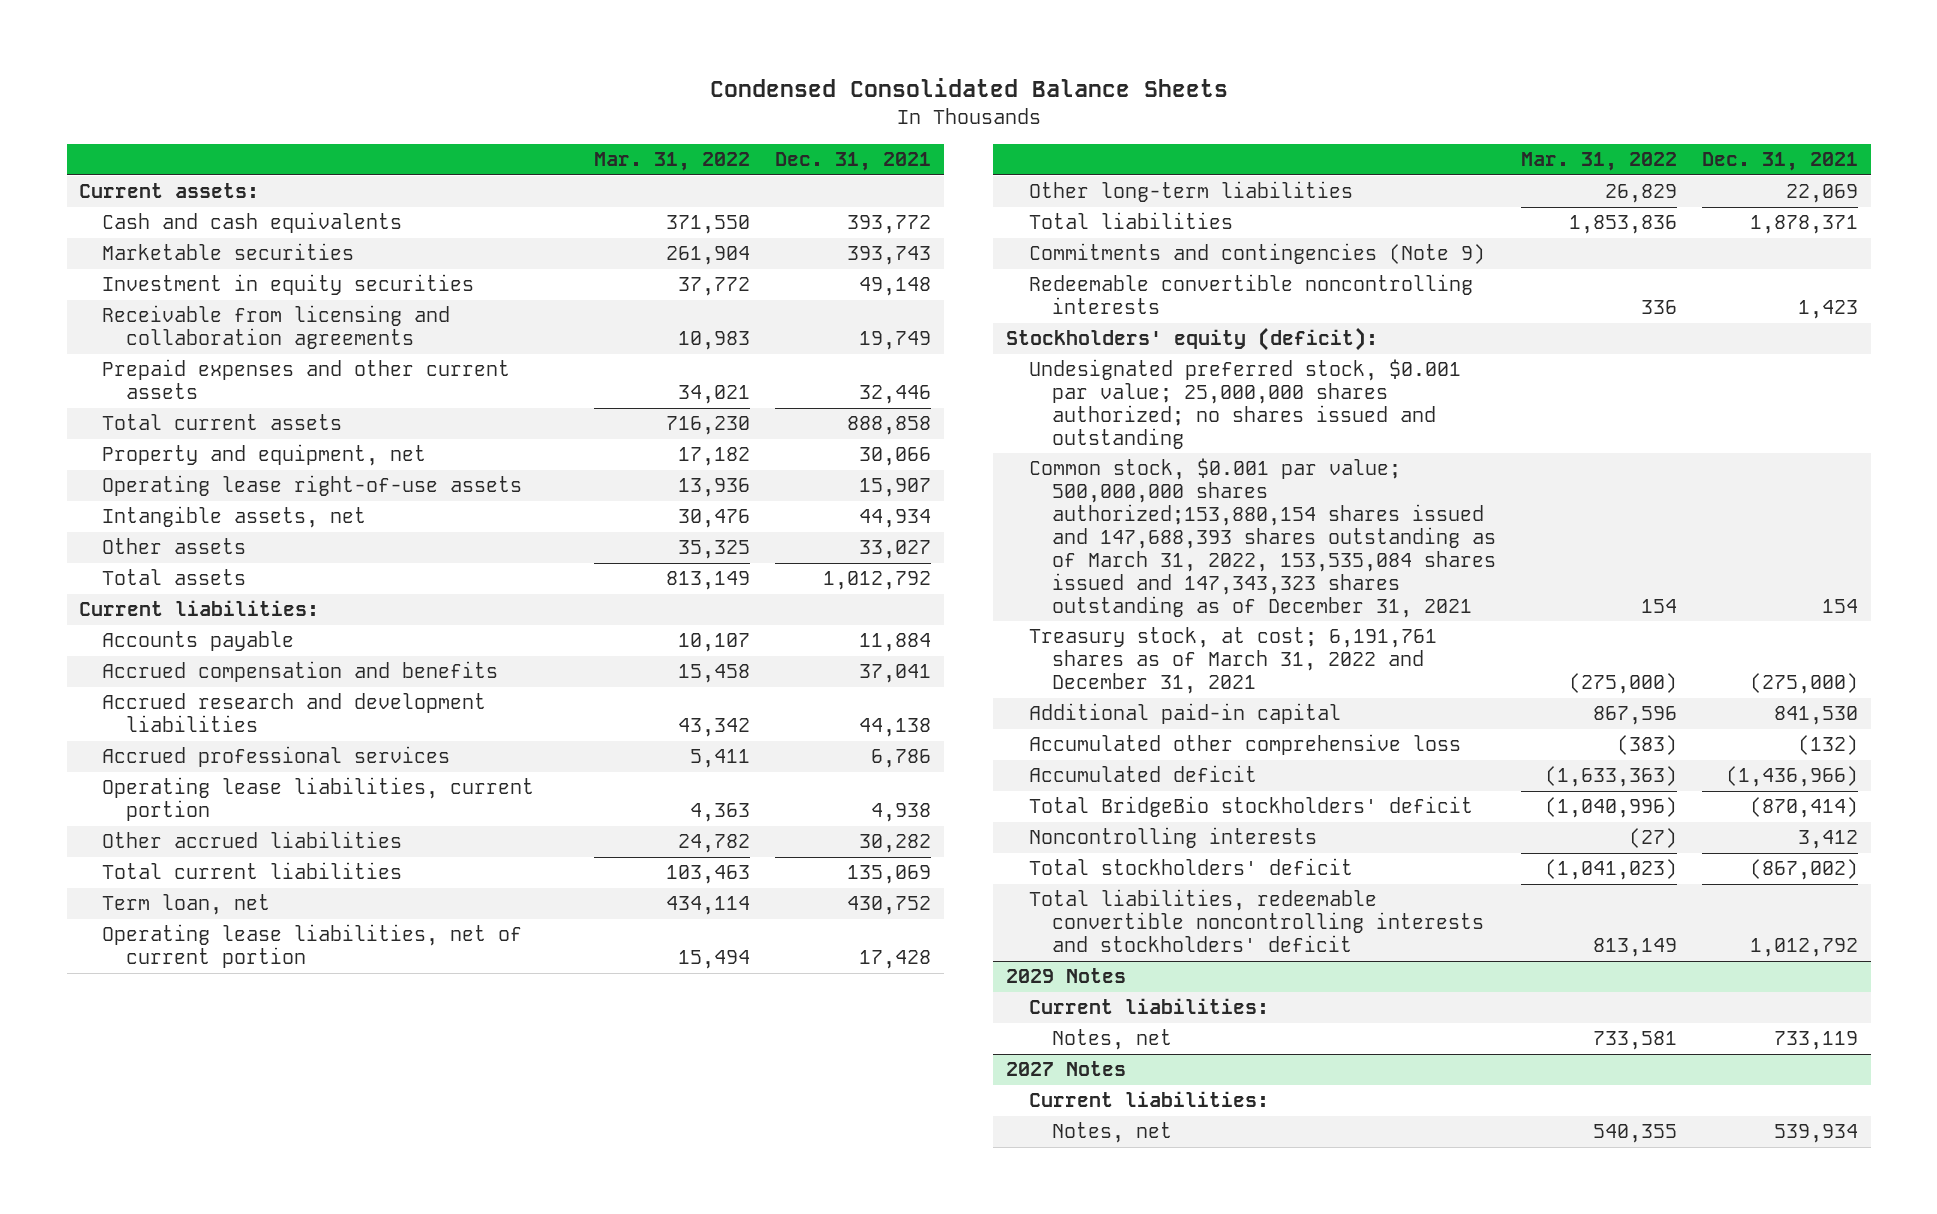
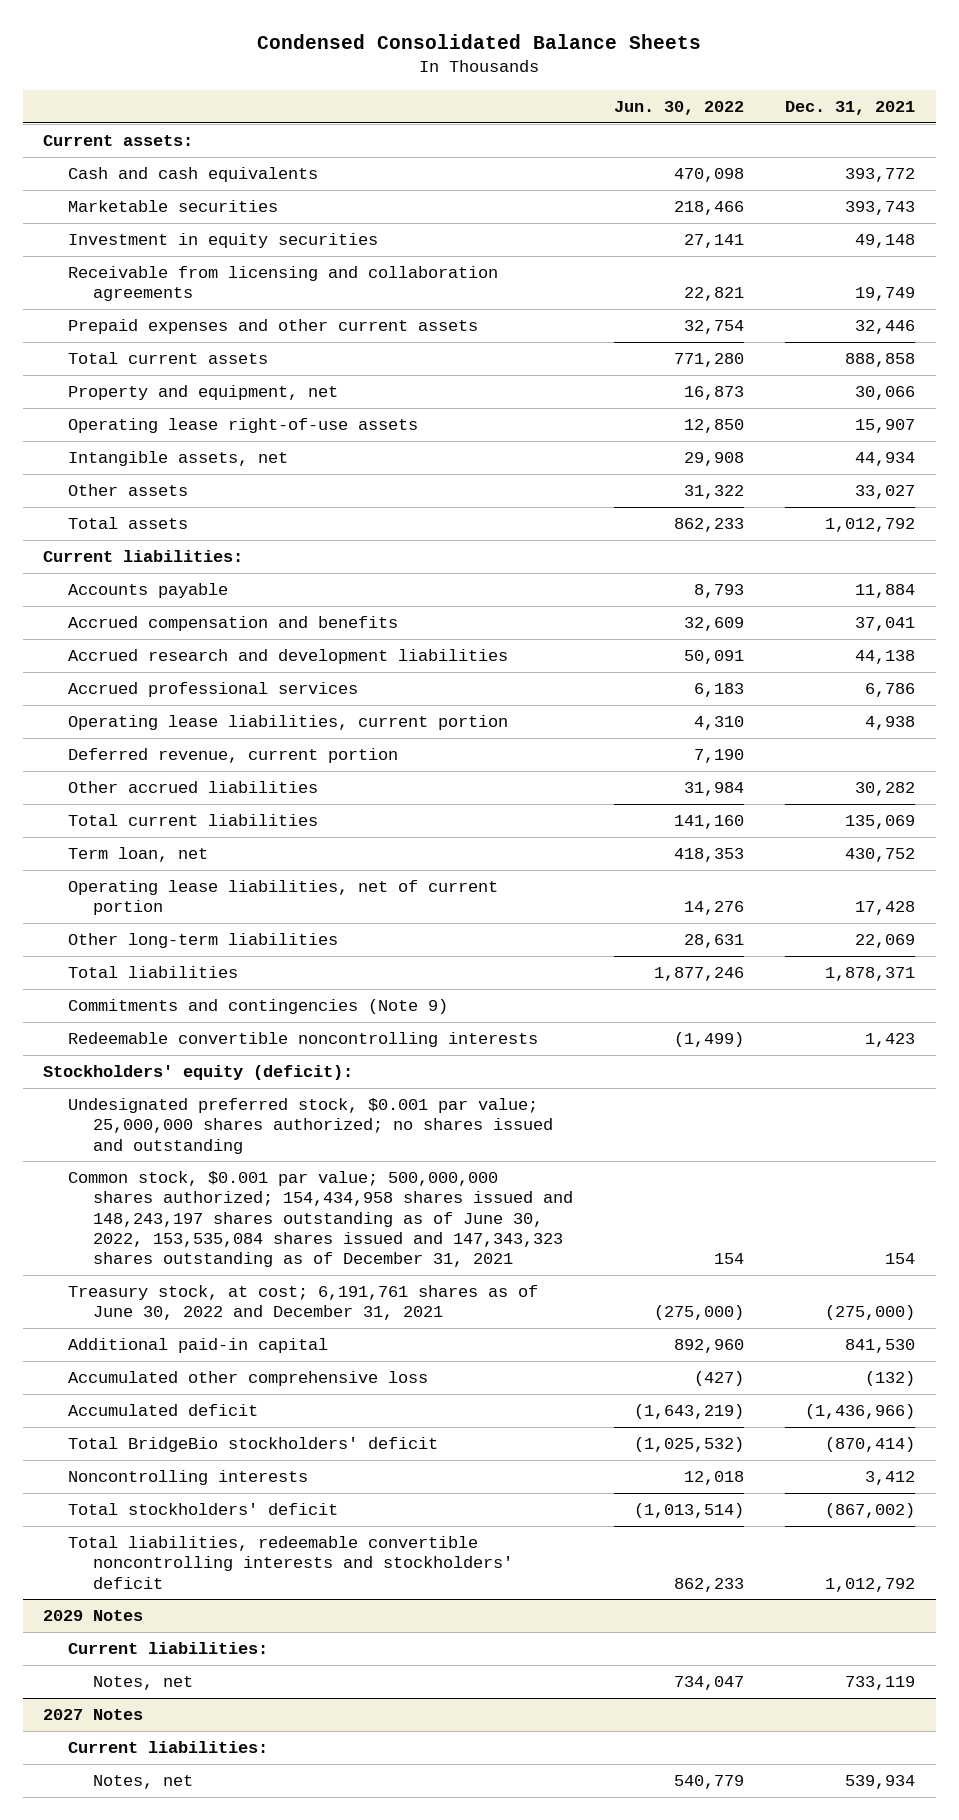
[594,152,751,172] Mar. 31, 2022 -> none
none -> [614,100,745,115] Jun. 30, 2022
none -> [68,748,399,764] Deferred revenue, current portion
[1029,458,1497,619] Common stock, $0.001 par value; 500,000,000 shares authorized;153,880,154 shares issued and 147,688,393 shares outstanding as of March 31, 2022, 153,535,084 shares issued and 147,343,323 shares outstanding as of December 31, 2021 -> [68,1171,574,1268] Common stock, $0.001 par value; 500,000,000 shares authorized; 154,434,958 shares issued and 148,243,197 shares outstanding as of June 30, 2022, 153,535,084 shares issued and 147,343,323 shares outstanding as of December 31, 2021
[1029,627,1438,695] Treasury stock, at cost; 6,191,761 shares as of March 31, 2022 and December 31, 2021 -> [68,1285,539,1321] Treasury stock, at cost; 6,191,761 shares as of June 30, 2022 and December 31, 2021

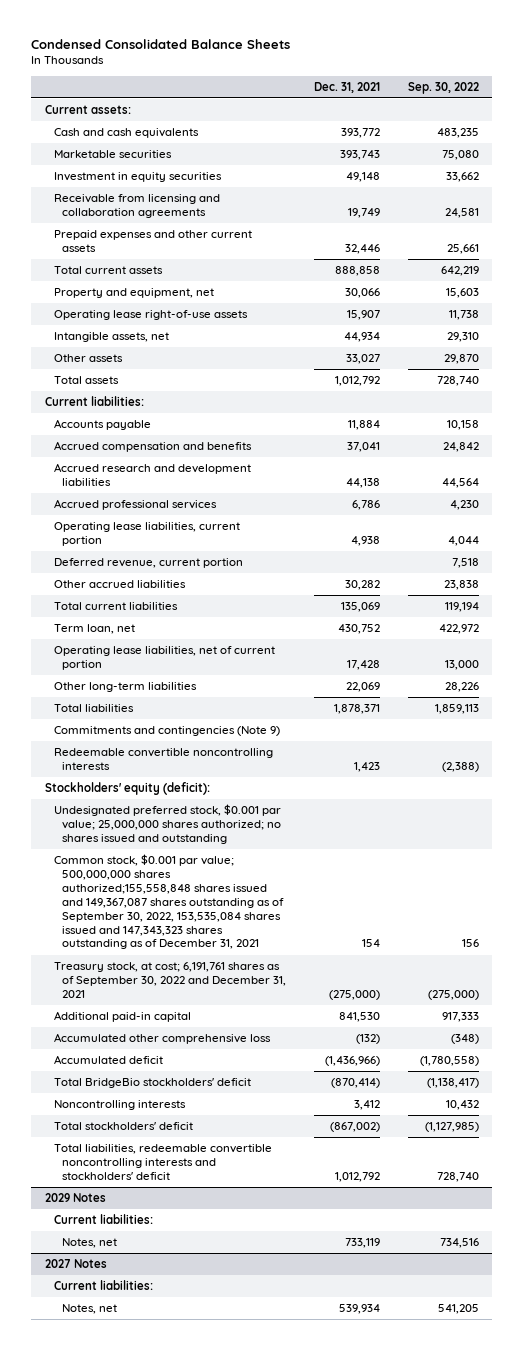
[614,100,745,115] Jun. 30, 2022 -> none
none -> [407,81,479,94] Sep. 30, 2022
[68,1171,574,1268] Common stock, $0.001 par value; 500,000,000 shares authorized; 154,434,958 shares issued and 148,243,197 shares outstanding as of June 30, 2022, 153,535,084 shares issued and 147,343,323 shares outstanding as of December 31, 2021 -> [53,854,285,950] Common stock, $0.001 par value; 500,000,000 shares authorized;155,558,848 shares issued and 149,367,087 shares outstanding as of September 30, 2022, 153,535,084 shares issued and 147,343,323 shares outstanding as of December 31, 2021
[68,1285,539,1321] Treasury stock, at cost; 6,191,761 shares as of June 30, 2022 and December 31, 2021 -> [53,962,287,998] Treasury stock, at cost; 6,191,761 shares as of September 30, 2022 and December 31, 2021

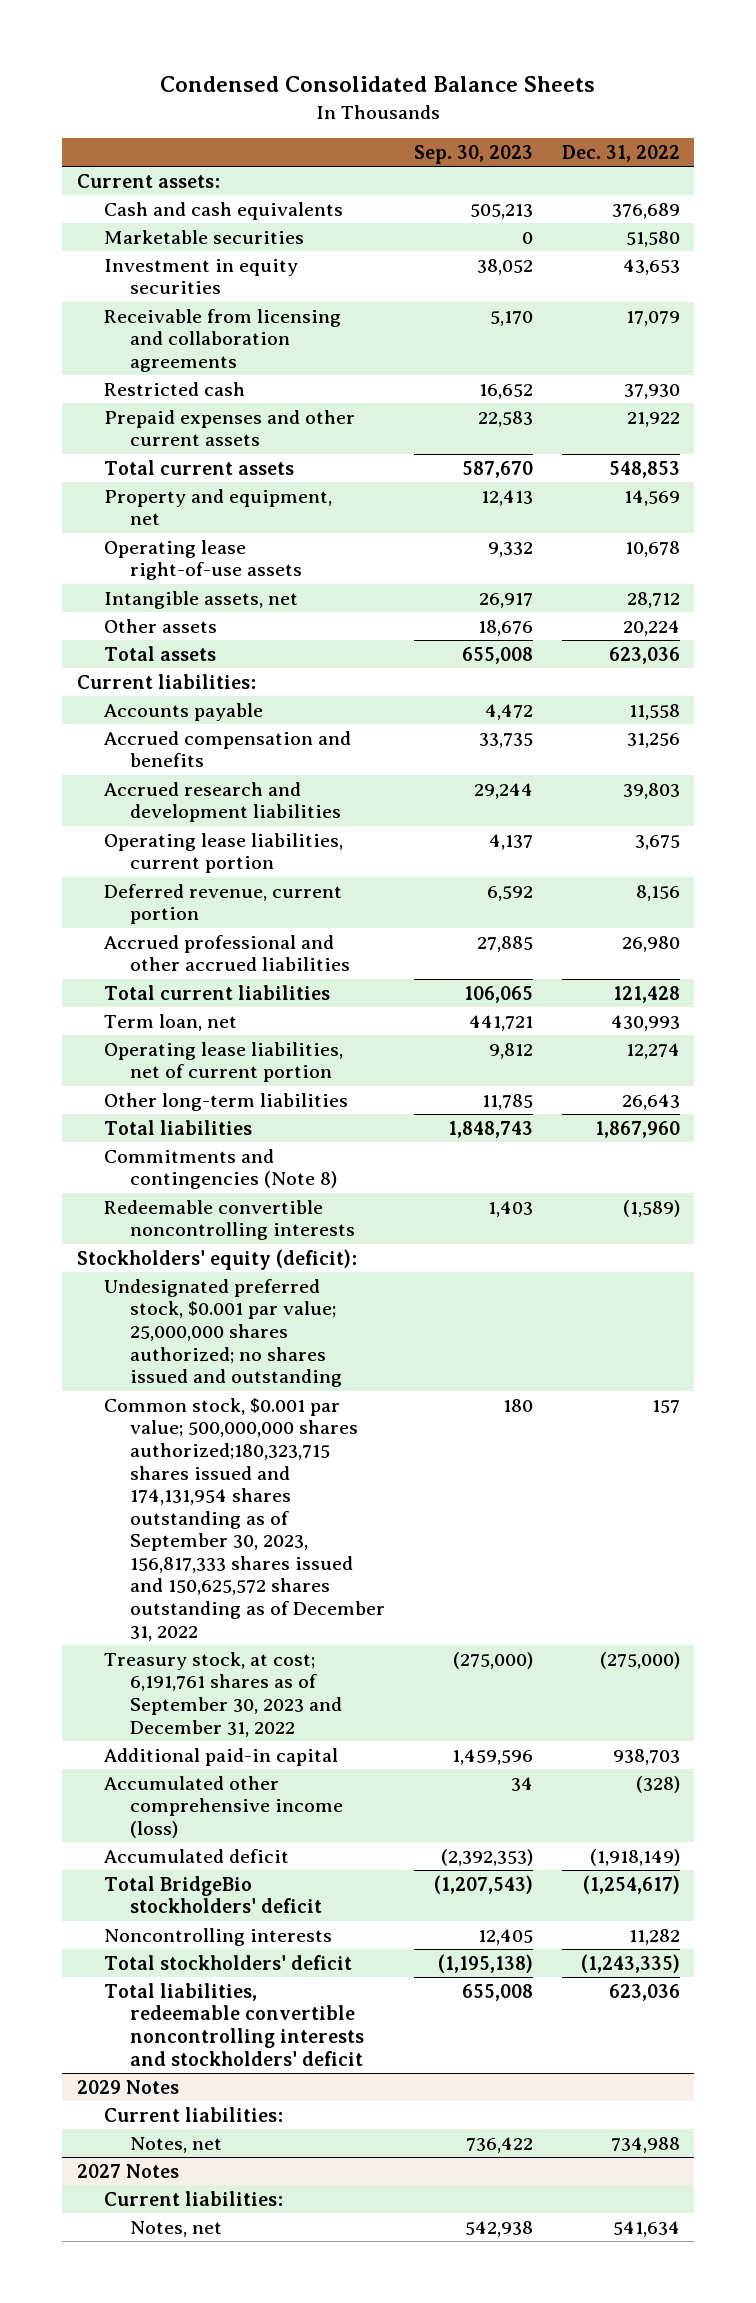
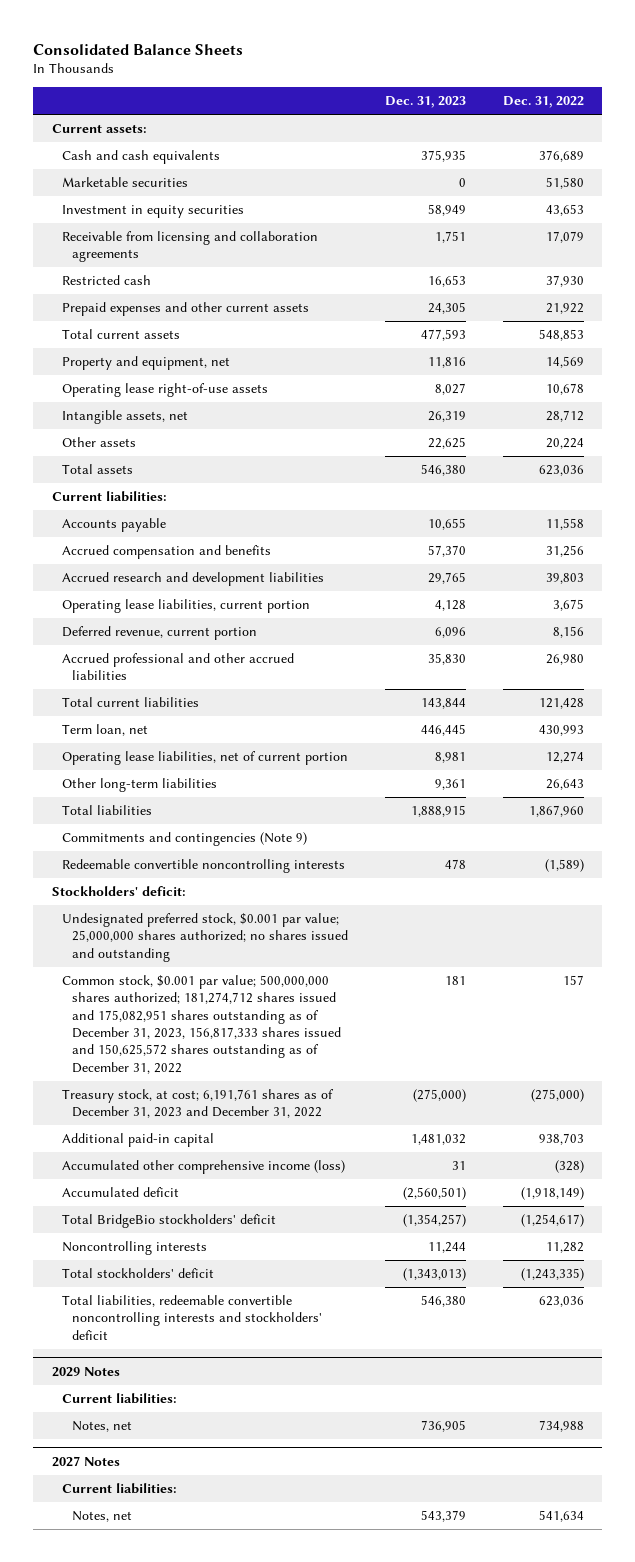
[160,76,596,93] Condensed Consolidated Balance Sheets -> [33,43,244,55] Consolidated Balance Sheets
[413,144,533,164] Sep. 30, 2023 -> none
none -> [385,96,467,109] Dec. 31, 2023
[103,1148,338,1190] Commitments and contingencies (Note 8) -> [62,831,308,846] Commitments and contingencies (Note 9)
[76,1248,357,1270] Stockholders' equity (deficit): -> [51,885,186,896] Stockholders' deficit:
[103,1397,386,1641] Common stock, $0.001 par value; 500,000,000 shares authorized;180,323,715 shares issued and 174,131,954 shares outstanding as of September 30, 2023, 156,817,333 shares issued and 150,625,572 shares outstanding as of December 31, 2022 -> [62,974,342,1074] Common stock, $0.001 par value; 500,000,000 shares authorized; 181,274,712 shares issued and 175,082,951 shares outstanding as of December 31, 2023, 156,817,333 shares issued and 150,625,572 shares outstanding as of December 31, 2022
[103,1651,343,1737] Treasury stock, at cost; 6,191,761 shares as of September 30, 2023 and December 31, 2022 -> [62,1088,335,1119] Treasury stock, at cost; 6,191,761 shares as of December 31, 2023 and December 31, 2022

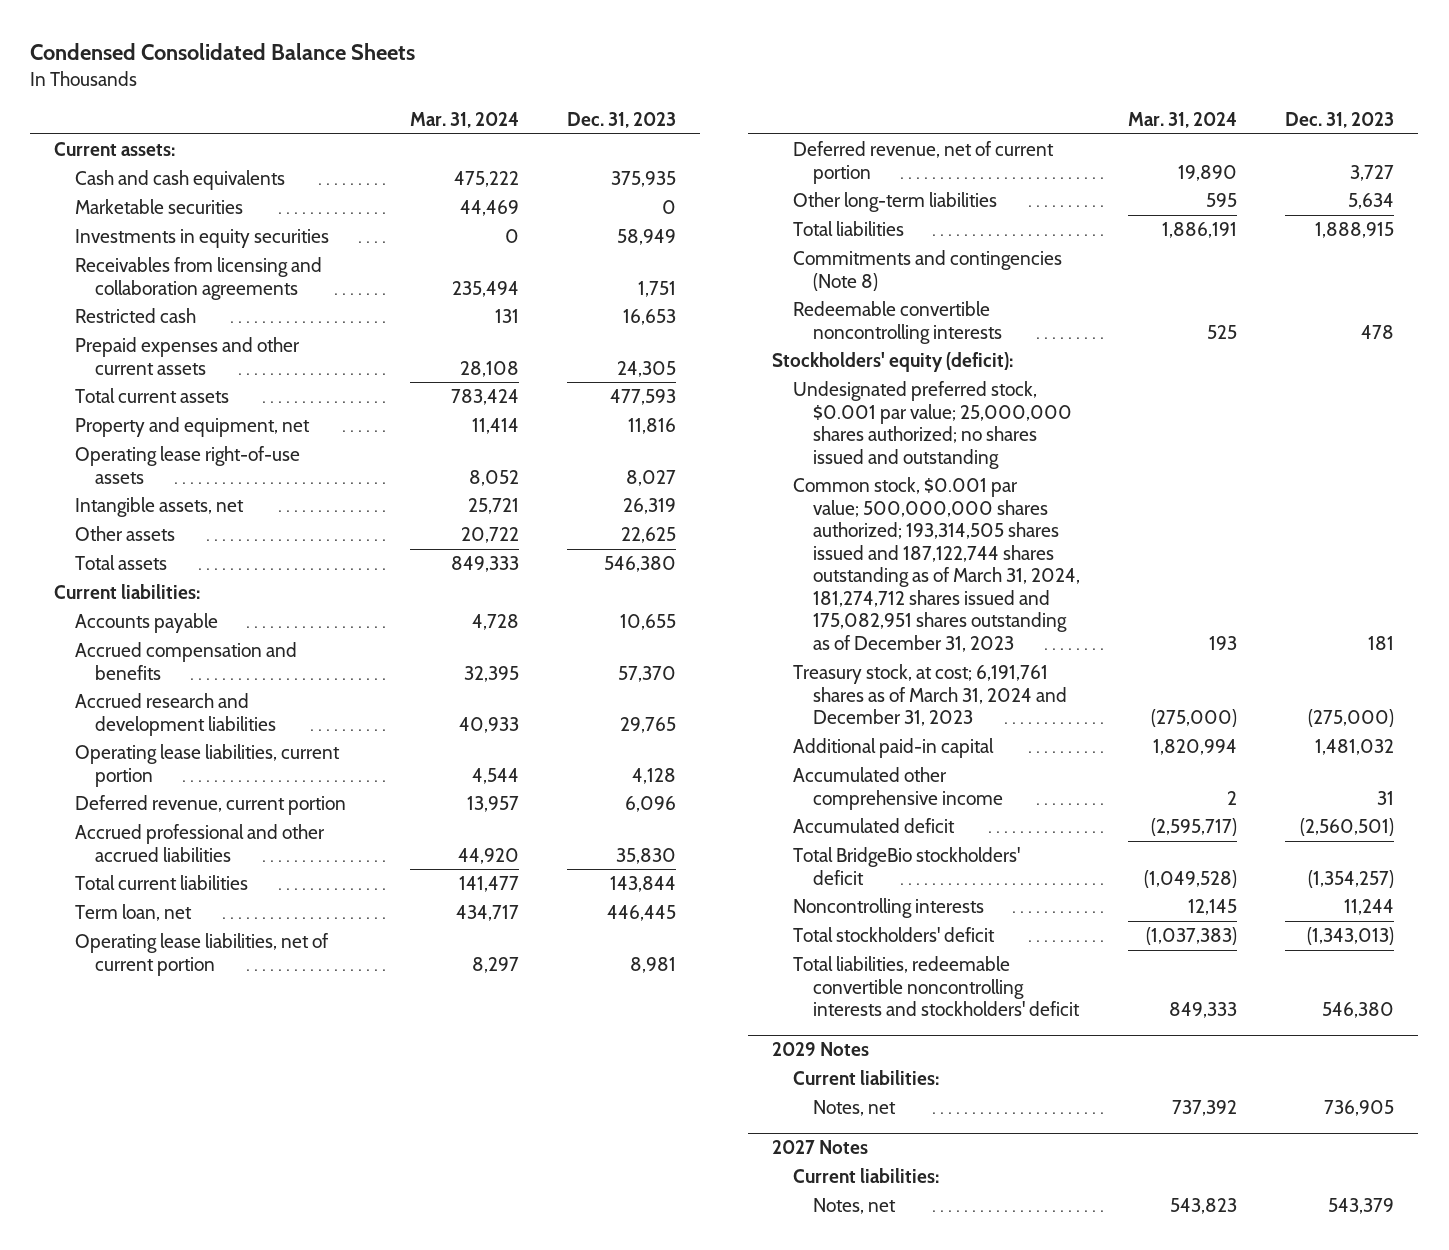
[33,43,244,55] Consolidated Balance Sheets -> [30,42,416,60] Condensed Consolidated Balance Sheets
[502,96,584,109] Dec. 31, 2022 -> none
none -> [410,111,520,128] Mar. 31, 2024
[62,204,245,218] Investment in equity securities -> [74,229,329,249] Investments in equity securities
[62,230,319,263] Receivable from licensing and collaboration agreements -> [74,257,322,300] Receivables from licensing and collaboration agreements
none -> [792,141,1054,184] Deferred revenue, net of current portion
[435,778,467,790] 9,361 -> [1348,193,1395,210] 5,634
[62,831,308,846] Commitments and contingencies (Note 9) -> [792,250,1062,291] Commitments and contingencies (Note 8)
[51,885,186,896] Stockholders' deficit: -> [772,352,1014,373] Stockholders' equity (deficit):
[62,974,342,1074] Common stock, $0.001 par value; 500,000,000 shares authorized; 181,274,712 shares issued and 175,082,951 shares outstanding as of December 31, 2023, 156,817,333 shares issued and 150,625,572 shares outstanding as of December 31, 2022 -> [792,477,1081,652] Common stock, $0.001 par value; 500,000,000 shares authorized; 193,314,505 shares issued and 187,122,744 shares outstanding as of March 31, 2024, 181,274,712 shares issued and 175,082,951 shares outstanding as of December 31, 2023
[62,1088,335,1119] Treasury stock, at cost; 6,191,761 shares as of December 31, 2023 and December 31, 2022 -> [792,664,1068,727] Treasury stock, at cost; 6,191,761 shares as of March 31, 2024 and December 31, 2023
[62,1159,346,1174] Accumulated other comprehensive income (loss) -> [792,767,1004,810] Accumulated other comprehensive income

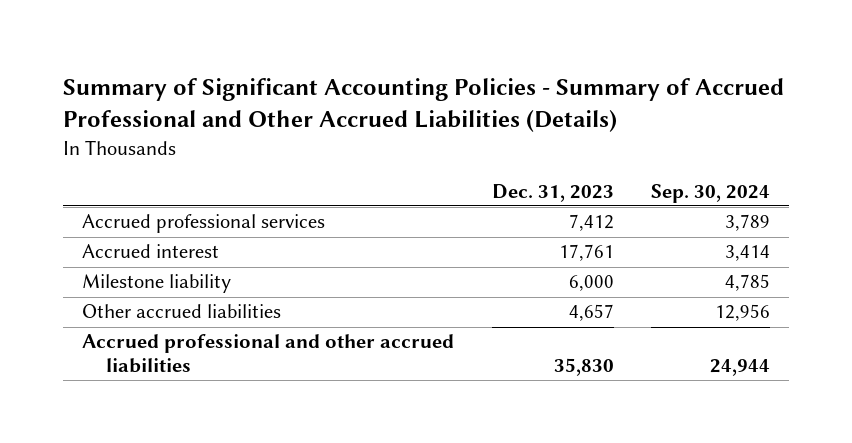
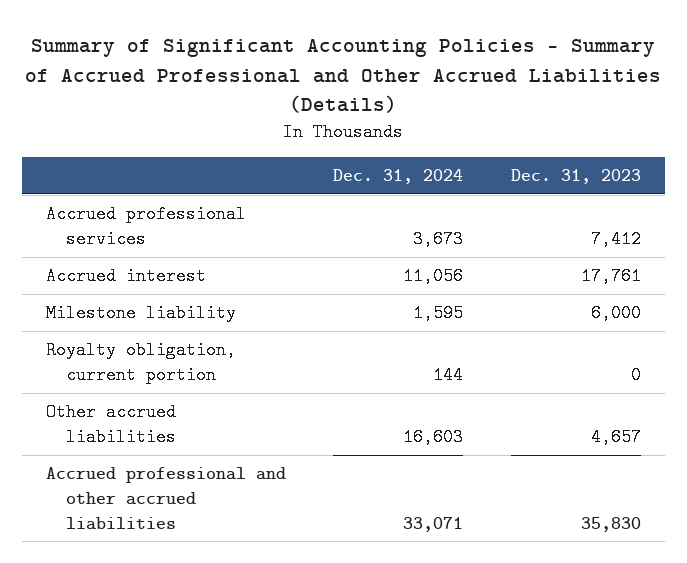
[651,183,771,203] Sep. 30, 2024 -> none
none -> [333,168,464,184] Dec. 31, 2024
none -> [46,341,237,384] Royalty obligation, current portion

